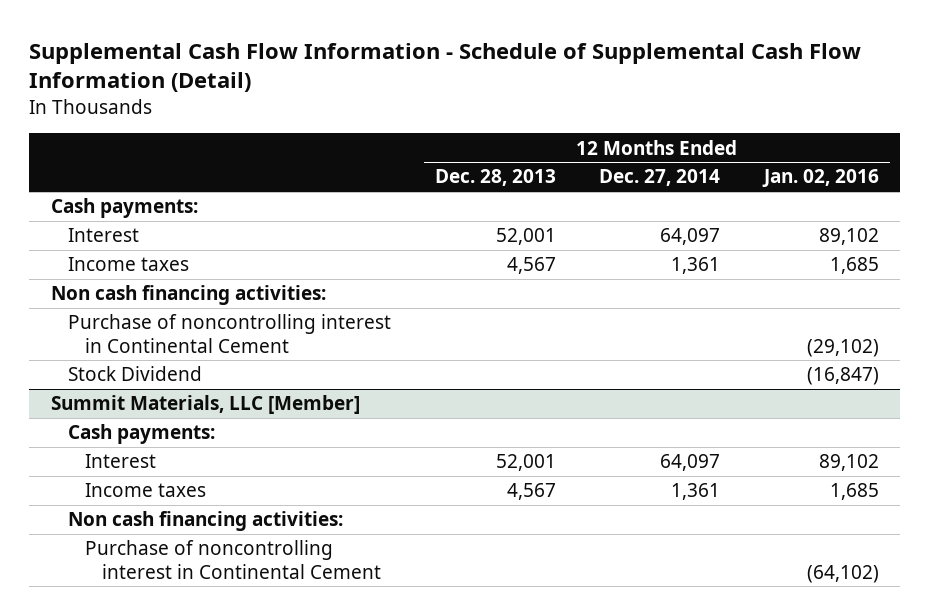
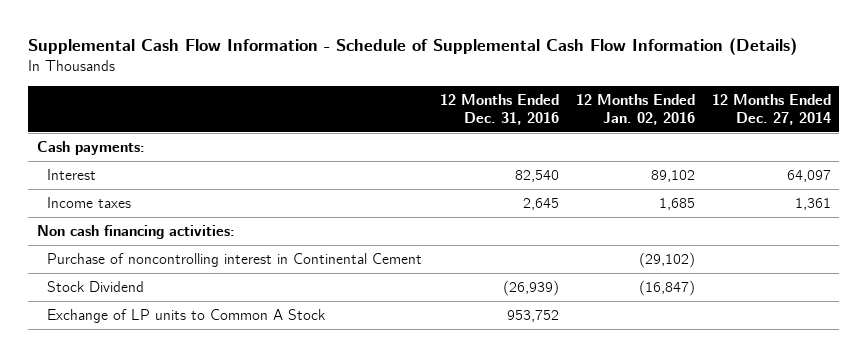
[29,42,862,93] Supplemental Cash Flow Information - Schedule of Supplemental Cash Flow Information (Detail) -> [27,37,797,55] Supplemental Cash Flow Information - Schedule of Supplemental Cash Flow Information (Details)
[434,169,556,187] Dec. 28, 2013 -> none
none -> [439,93,559,125] 12 Months Ended Dec. 31, 2016
[50,395,360,415] Summit Materials, LLC [Member] -> none
[67,424,215,445] Cash payments: -> none
[85,454,157,469] Interest -> none
[85,483,207,498] Income taxes -> none
[67,511,343,532] Non cash financing activities: -> none
[85,540,382,579] Purchase of noncontrolling interest in Continental Cement -> none
none -> [47,309,327,324] Exchange of LP units to Common A Stock

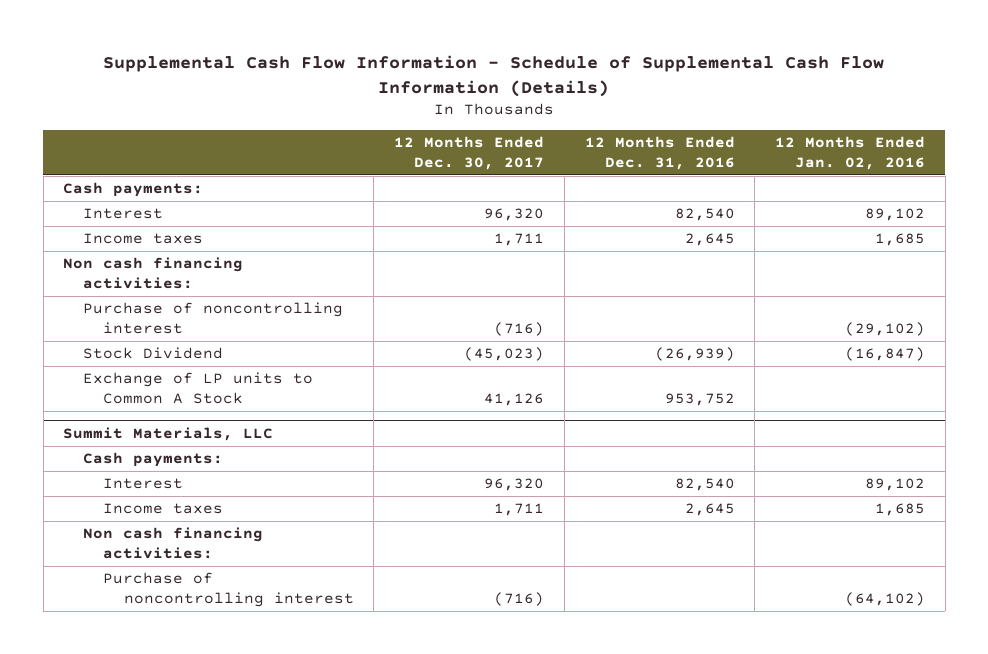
[711,93,831,125] 12 Months Ended Dec. 27, 2014 -> none
none -> [394,136,545,170] 12 Months Ended Dec. 30, 2017
[47,253,423,268] Purchase of noncontrolling interest in Continental Cement -> [83,302,344,334] Purchase of noncontrolling interest
none -> [63,427,274,442] Summit Materials, LLC
none -> [83,452,224,468] Cash payments:
none -> [103,478,184,490] Interest
none -> [103,503,224,515] Income taxes
none -> [83,527,264,559] Non cash financing activities:
none -> [103,572,354,607] Purchase of noncontrolling interest

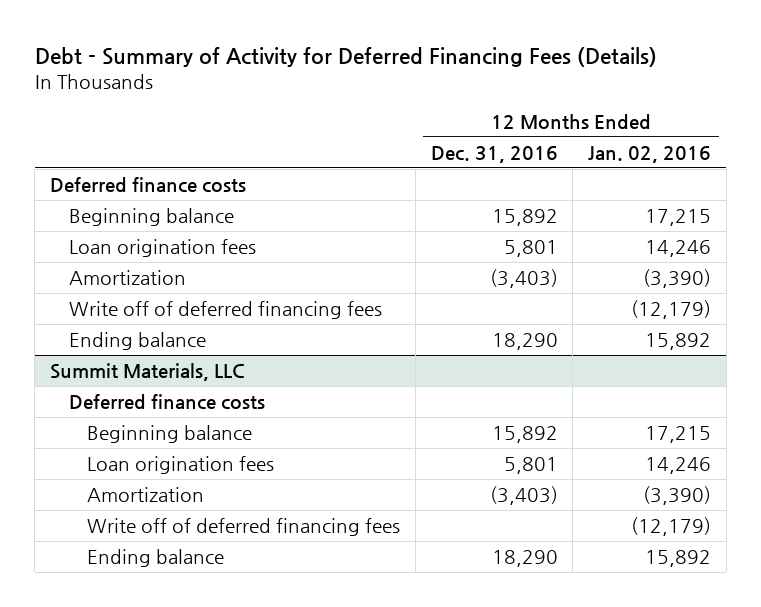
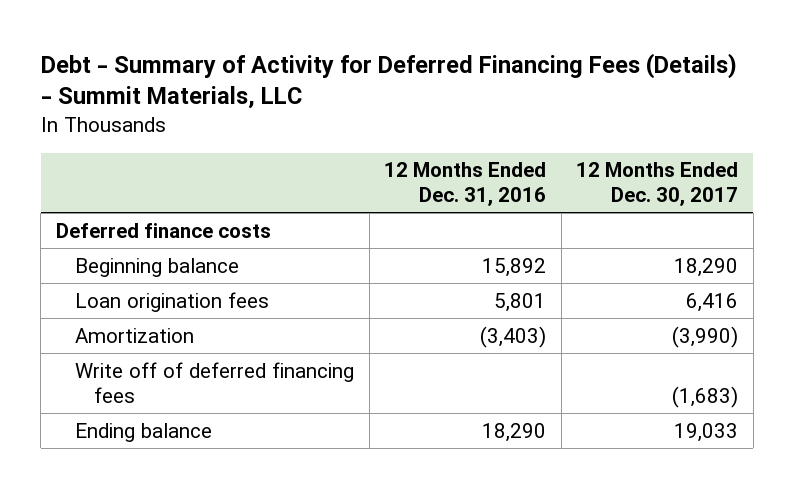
[34,47,657,68] Debt - Summary of Activity for Deferred Financing Fees (Details) -> [40,52,737,110] Debt - Summary of Activity for Deferred Financing Fees (Details) - Summit Materials, LLC
[588,145,712,163] Jan. 02, 2016 -> none
none -> [576,162,739,207] 12 Months Ended Dec. 30, 2017
[49,362,245,381] Summit Materials, LLC -> none
[68,393,265,410] Deferred finance costs -> none
[87,424,253,443] Beginning balance -> none
[87,455,275,474] Loan origination fees -> none
[87,486,205,502] Amortization -> none
[87,517,401,536] Write off of deferred financing fees -> none
[87,548,225,567] Ending balance -> none

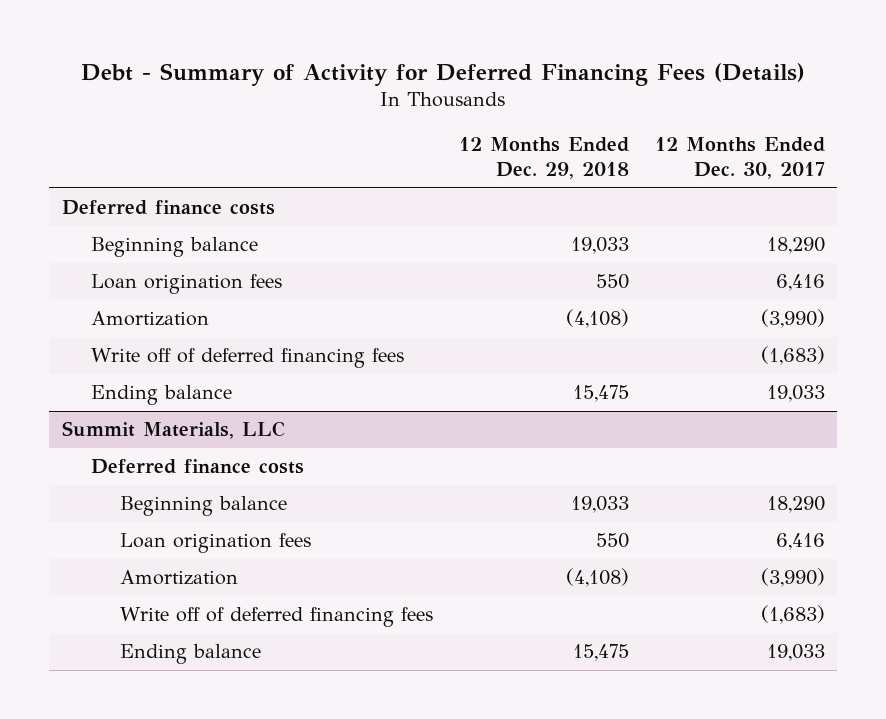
[40,52,737,110] Debt - Summary of Activity for Deferred Financing Fees (Details) - Summit Materials, LLC -> [81,62,806,86] Debt - Summary of Activity for Deferred Financing Fees (Details)
[384,162,547,207] 12 Months Ended Dec. 31, 2016 -> none
none -> [459,137,630,180] 12 Months Ended Dec. 29, 2018
none -> [61,421,285,440] Summit Materials, LLC
none -> [91,459,305,475] Deferred finance costs
none -> [120,496,288,517] Beginning balance
none -> [120,533,312,554] Loan origination fees
none -> [120,570,239,586] Amortization
none -> [120,607,434,628] Write off of deferred financing fees
none -> [120,644,262,665] Ending balance

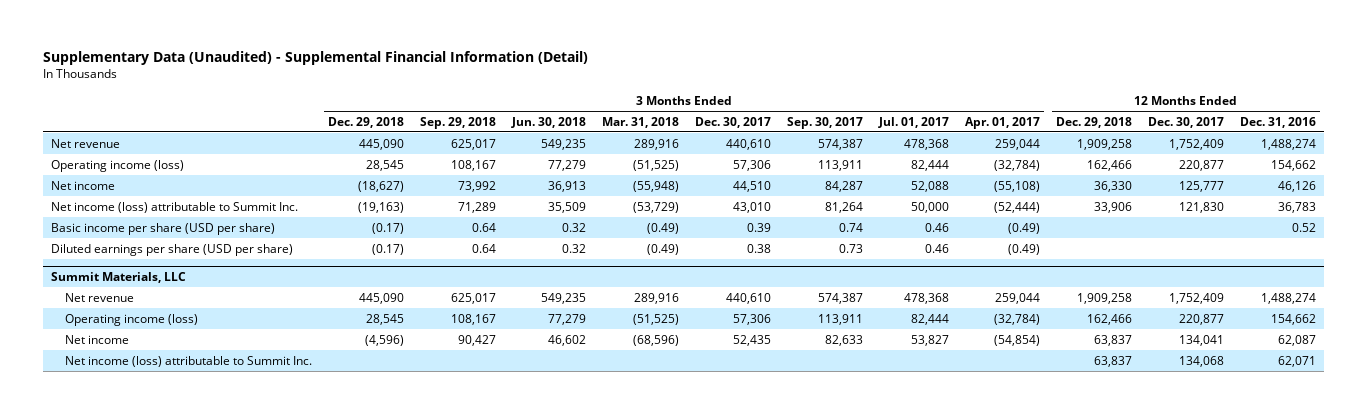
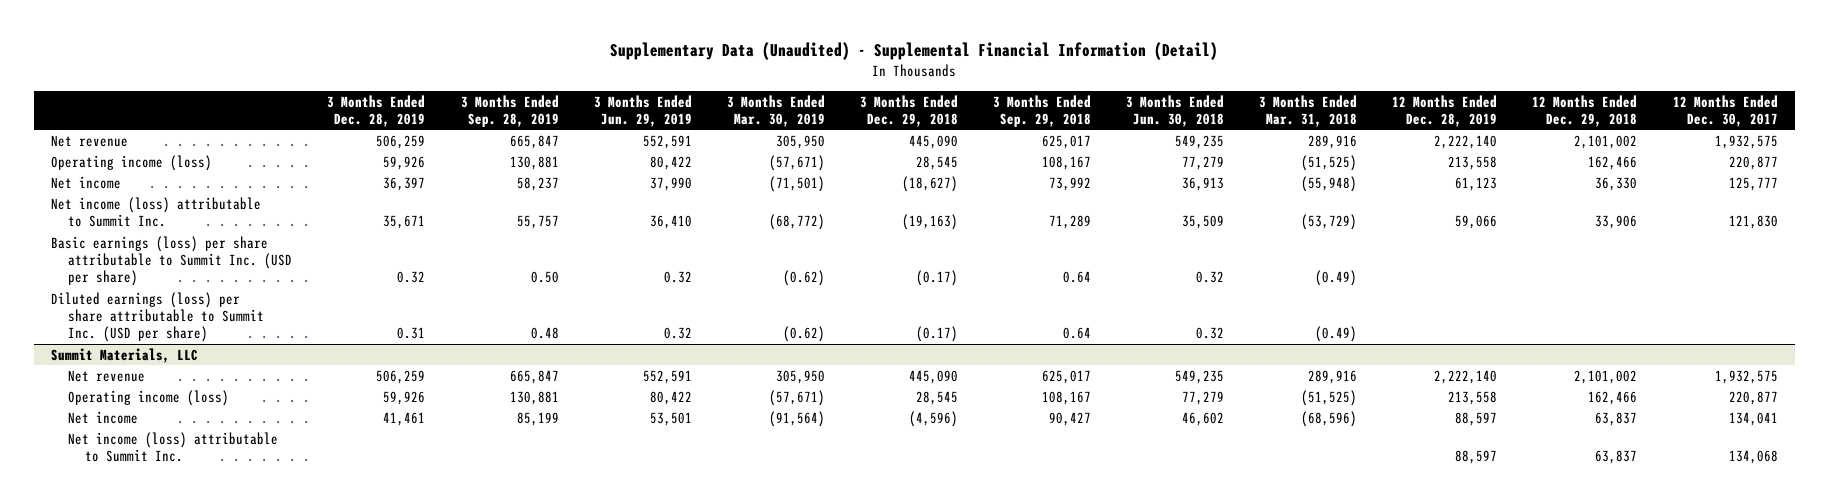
[695,116,772,128] Dec. 30, 2017 -> none
[787,116,864,129] Sep. 30, 2017 -> none
[878,116,950,128] Jul. 01, 2017 -> none
[965,116,1041,129] Apr. 01, 2017 -> none
[1240,116,1317,128] Dec. 31, 2016 -> none
none -> [327,94,426,127] 3 Months Ended Dec. 28, 2019
none -> [460,94,559,127] 3 Months Ended Sep. 28, 2019
none -> [593,94,692,127] 3 Months Ended Jun. 29, 2019
none -> [726,94,825,127] 3 Months Ended Mar. 30, 2019
none -> [1392,94,1498,127] 12 Months Ended Dec. 28, 2019
[1077,138,1133,150] 1,909,258 -> [1574,134,1638,149] 2,101,002
[1169,138,1225,150] 1,752,409 -> [1714,134,1778,149] 1,932,575
[50,222,275,235] Basic income per share (USD per share) -> [51,235,293,287] Basic earnings (loss) per share attributable to Summit Inc. (USD per share)
[50,243,293,256] Diluted earnings per share (USD per share) -> [51,291,265,343] Diluted earnings (loss) per share attributable to Summit Inc. (USD per share)
[1077,292,1133,304] 1,909,258 -> [1574,369,1638,384] 2,101,002
[1169,292,1225,304] 1,752,409 -> [1714,369,1778,384] 1,932,575

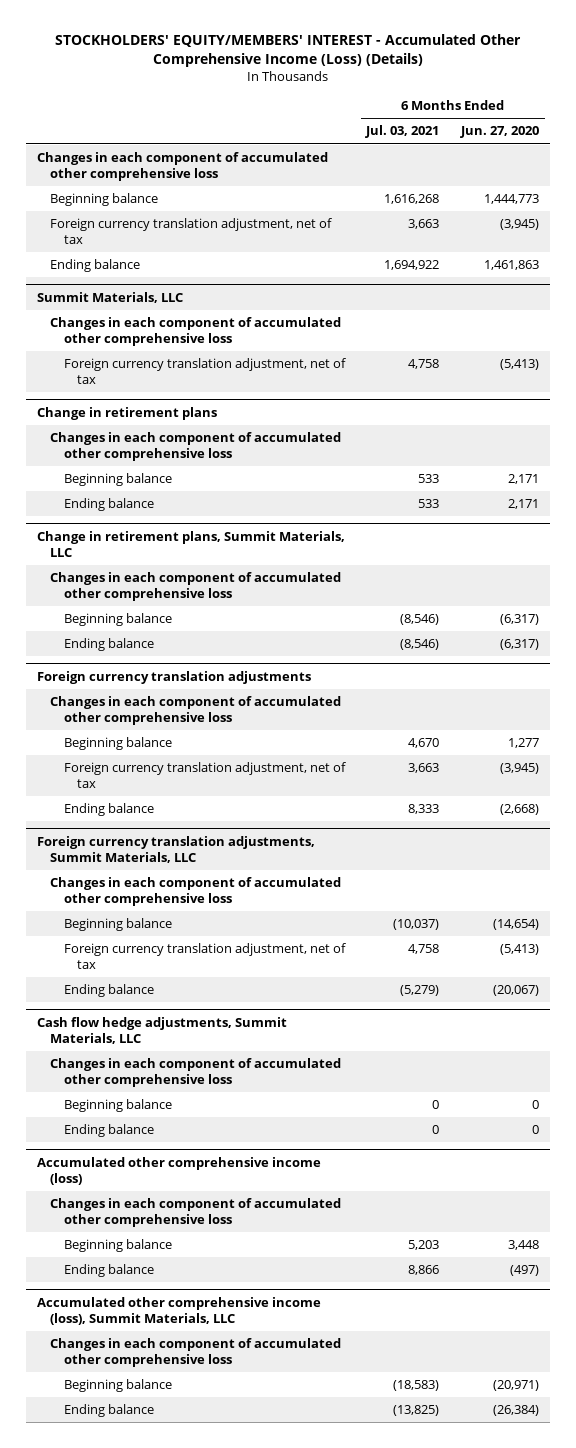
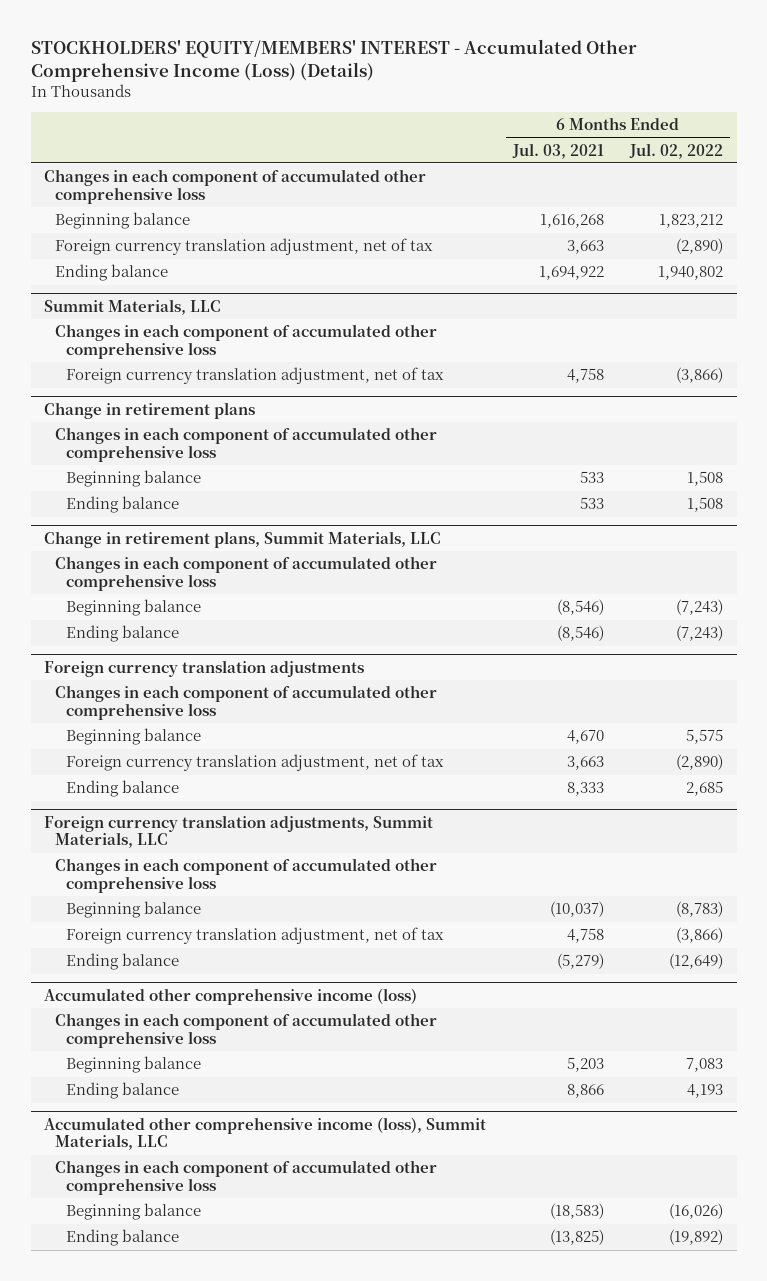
[460,126,540,139] Jun. 27, 2020 -> none
none -> [629,142,724,159] Jul. 02, 2022
[36,1016,287,1044] Cash flow hedge adjustments, Summit Materials, LLC -> none
[50,1057,342,1087] Changes in each component of accumulated other comprehensive loss -> none
[63,1098,172,1112] Beginning balance -> none
[63,1123,154,1137] Ending balance -> none

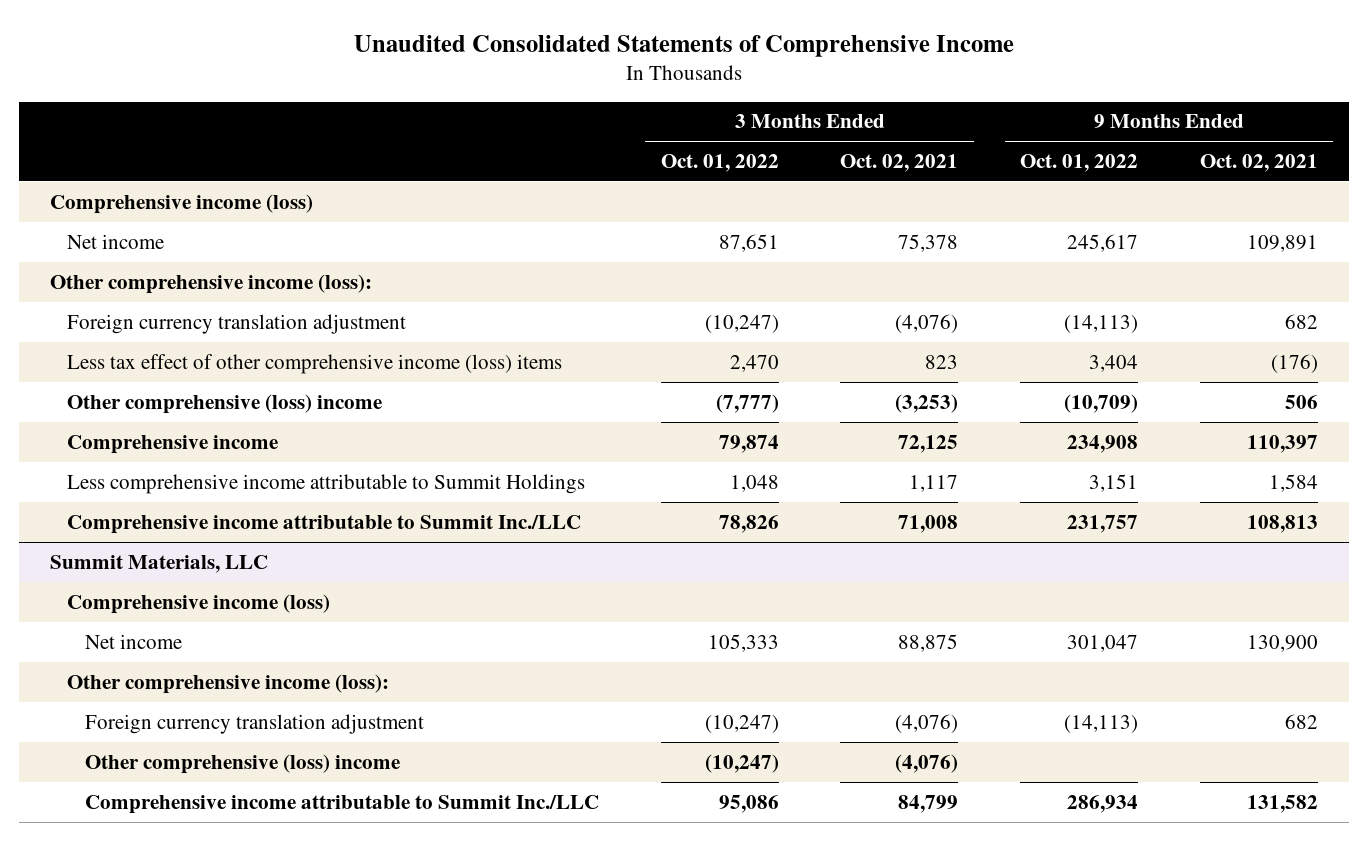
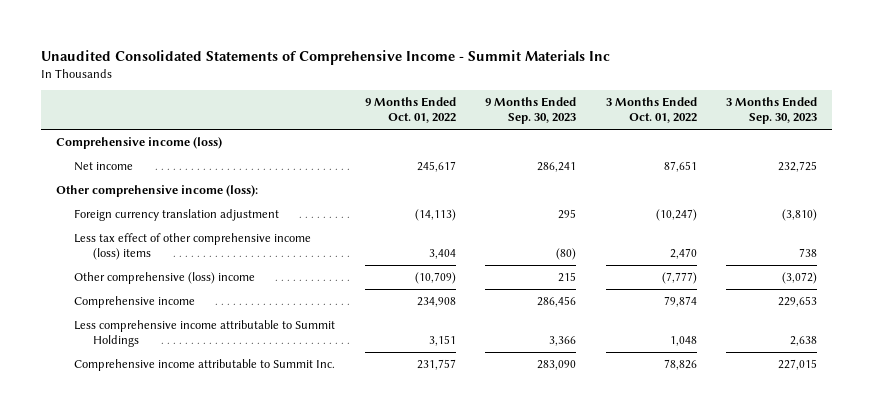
[353,34,1014,57] Unaudited Consolidated Statements of Comprehensive Income -> [40,49,610,65] Unaudited Consolidated Statements of Comprehensive Income - Summit Materials Inc
[840,153,959,172] Oct. 02, 2021 -> none
[1199,153,1318,172] Oct. 02, 2021 -> none
none -> [485,97,577,125] 9 Months Ended Sep. 30, 2023
none -> [726,97,818,125] 3 Months Ended Sep. 30, 2023
[50,554,269,573] Summit Materials, LLC -> none
[67,593,331,614] Comprehensive income (loss) -> none
[84,633,182,649] Net income -> none
[67,673,390,694] Other comprehensive income (loss): -> none
[84,713,424,734] Foreign currency translation adjustment -> none
[84,753,400,774] Other comprehensive (loss) income -> none
[84,794,599,814] Comprehensive income attributable to Summit Inc./LLC -> none
[67,514,582,534] Comprehensive income attributable to Summit Inc./LLC -> [74,359,336,372] Comprehensive income attributable to Summit Inc.

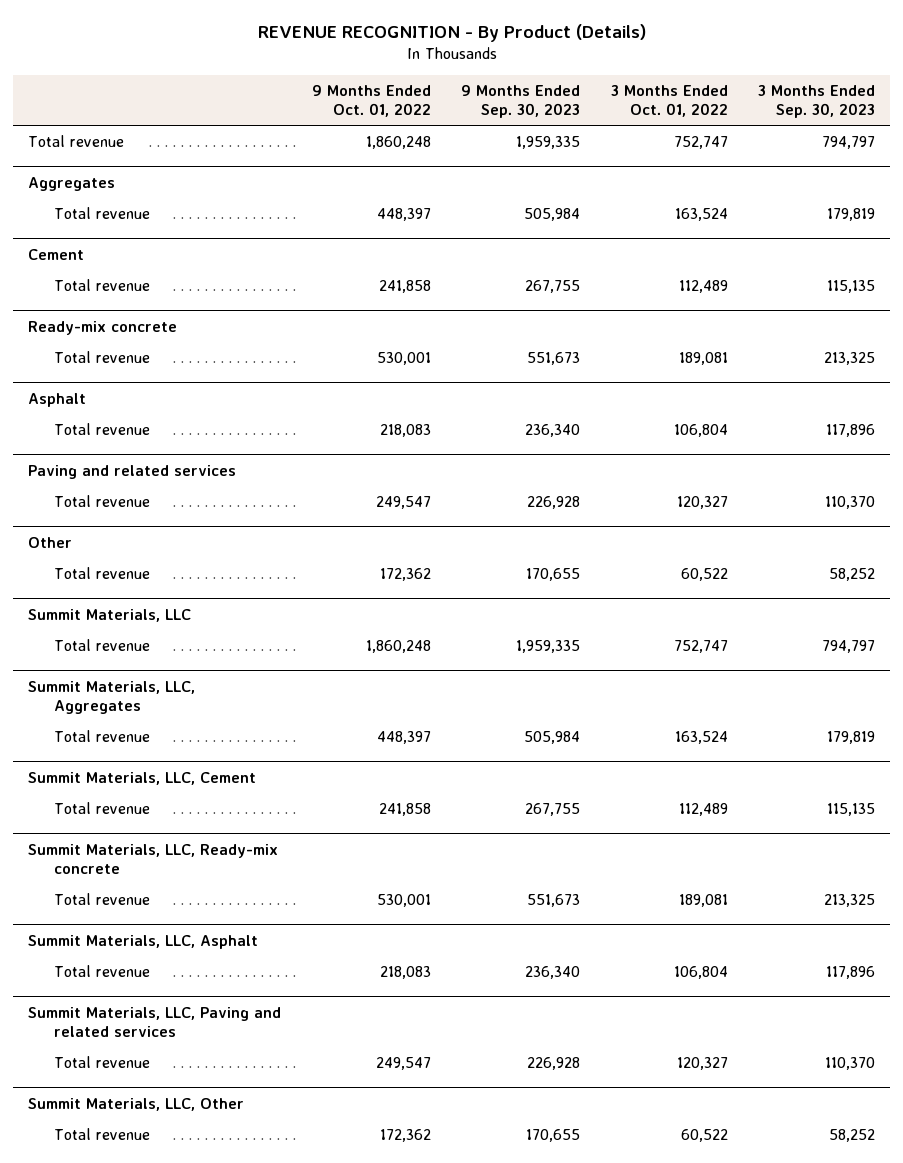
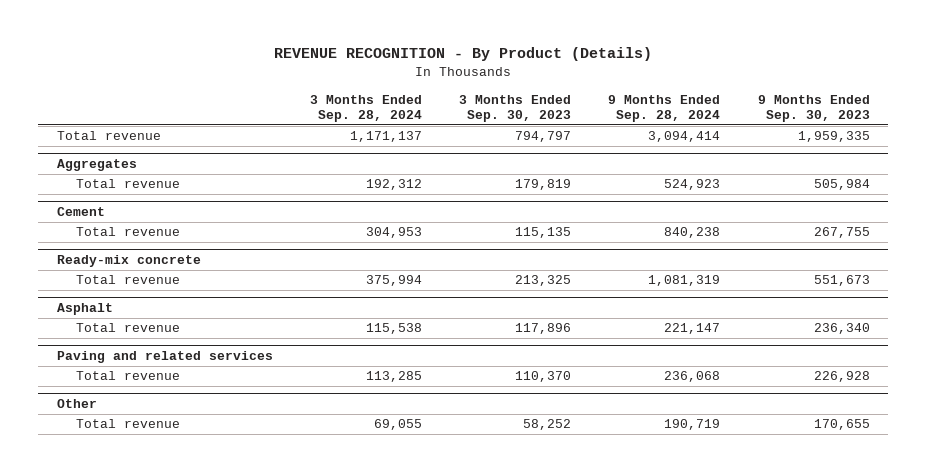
[311,84,431,118] 9 Months Ended Oct. 01, 2022 -> none
[610,84,728,118] 3 Months Ended Oct. 01, 2022 -> none
none -> [309,94,422,122] 3 Months Ended Sep. 28, 2024
none -> [608,94,721,122] 9 Months Ended Sep. 28, 2024
[28,608,192,622] Summit Materials, LLC -> none
[53,638,150,651] Total revenue -> none
[28,680,196,714] Summit Materials, LLC, Aggregates -> none
[53,729,150,742] Total revenue -> none
[28,771,257,785] Summit Materials, LLC, Cement -> none
[53,801,150,814] Total revenue -> none
[28,843,279,874] Summit Materials, LLC, Ready-mix concrete -> none
[53,892,150,905] Total revenue -> none
[28,934,259,949] Summit Materials, LLC, Asphalt -> none
[53,964,150,977] Total revenue -> none
[28,1006,282,1037] Summit Materials, LLC, Paving and related services -> none
[53,1055,150,1068] Total revenue -> none
[28,1097,245,1111] Summit Materials, LLC, Other -> none
[53,1127,150,1140] Total revenue -> none

